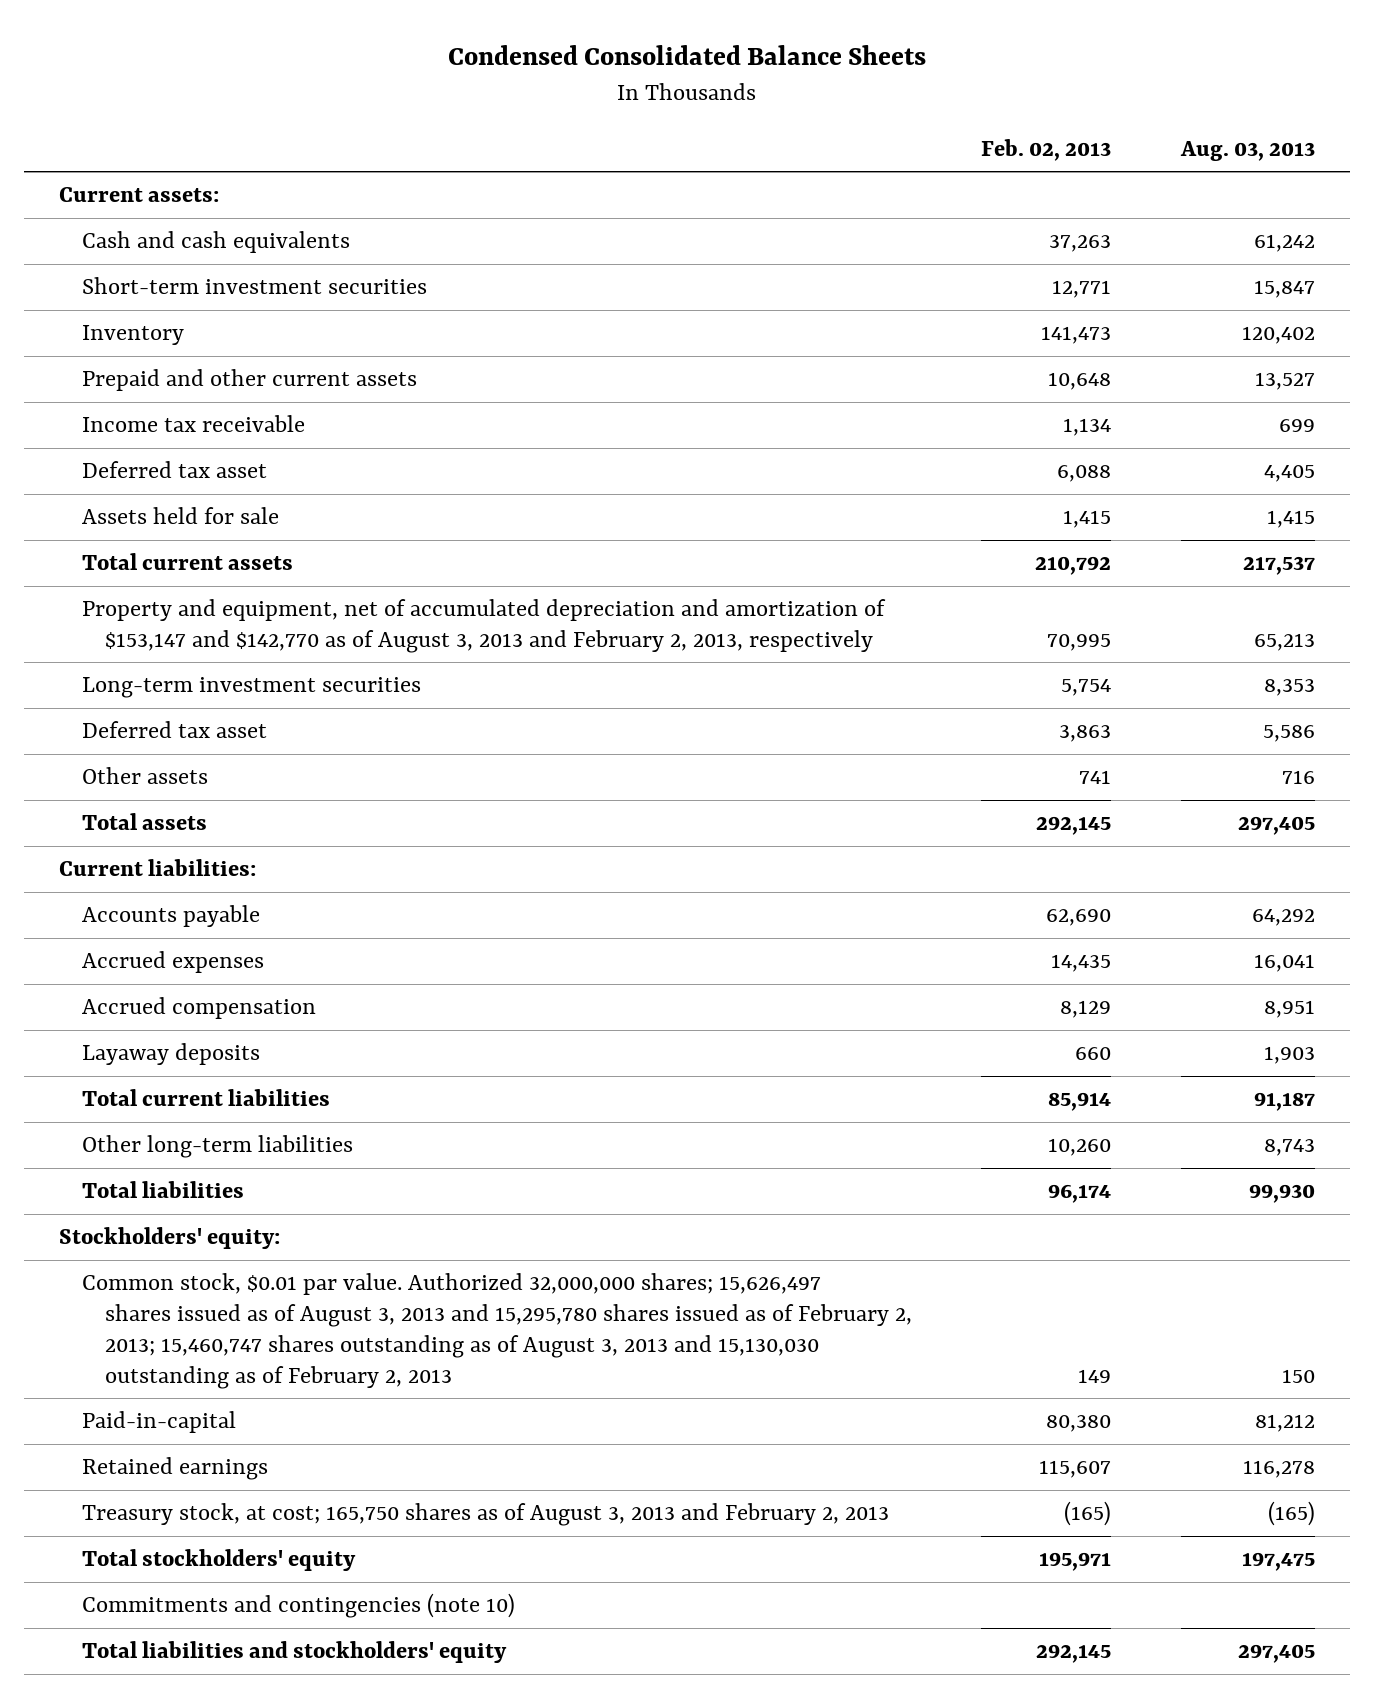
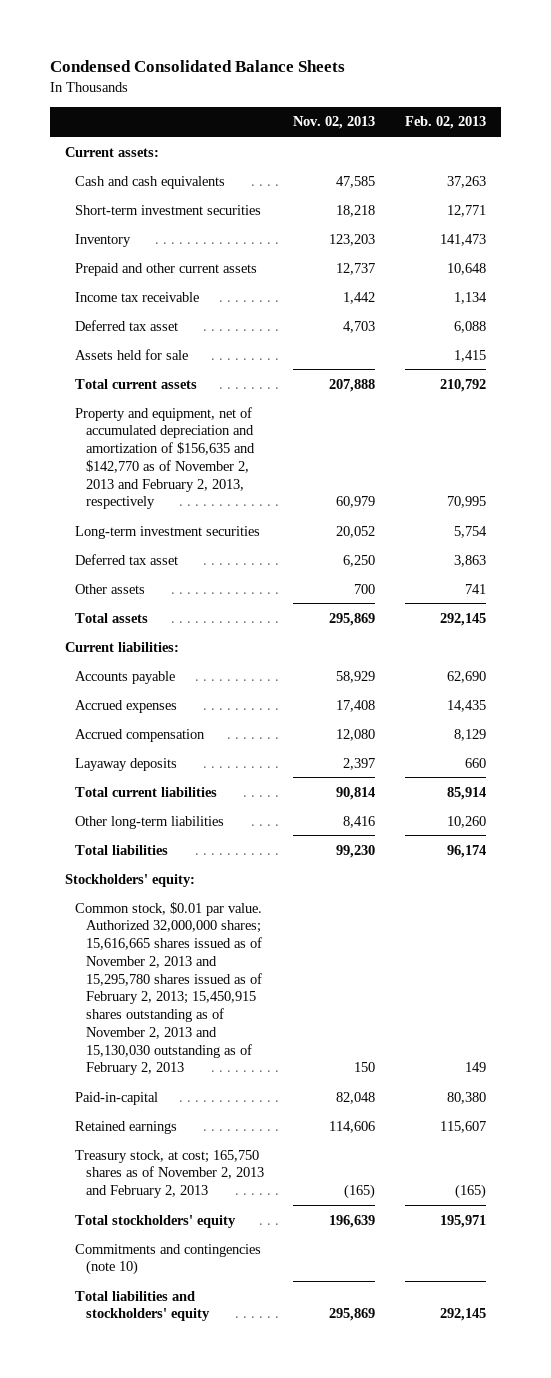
[1179,141,1315,162] Aug. 03, 2013 -> none
none -> [293,116,376,130] Nov. 02, 2013
[81,599,886,654] Property and equipment, net of accumulated depreciation and amortization of $153,147 and $142,770 as of August 3, 2013 and February 2, 2013, respectively -> [75,406,255,510] Property and equipment, net of accumulated depreciation and amortization of $156,635 and $142,770 as of November 2, 2013 and February 2, 2013, respectively
[81,1273,912,1389] Common stock, $0.01 par value. Authorized 32,000,000 shares; 15,626,497 shares issued as of August 3, 2013 and 15,295,780 shares issued as of February 2, 2013; 15,460,747 shares outstanding as of August 3, 2013 and 15,130,030 outstanding as of February 2, 2013 -> [75,901,263,1076] Common stock, $0.01 par value. Authorized 32,000,000 shares; 15,616,665 shares issued as of November 2, 2013 and 15,295,780 shares issued as of February 2, 2013; 15,450,915 shares outstanding as of November 2, 2013 and 15,130,030 outstanding as of February 2, 2013
[81,1503,889,1527] Treasury stock, at cost; 165,750 shares as of August 3, 2013 and February 2, 2013 -> [75,1149,264,1199] Treasury stock, at cost; 165,750 shares as of November 2, 2013 and February 2, 2013

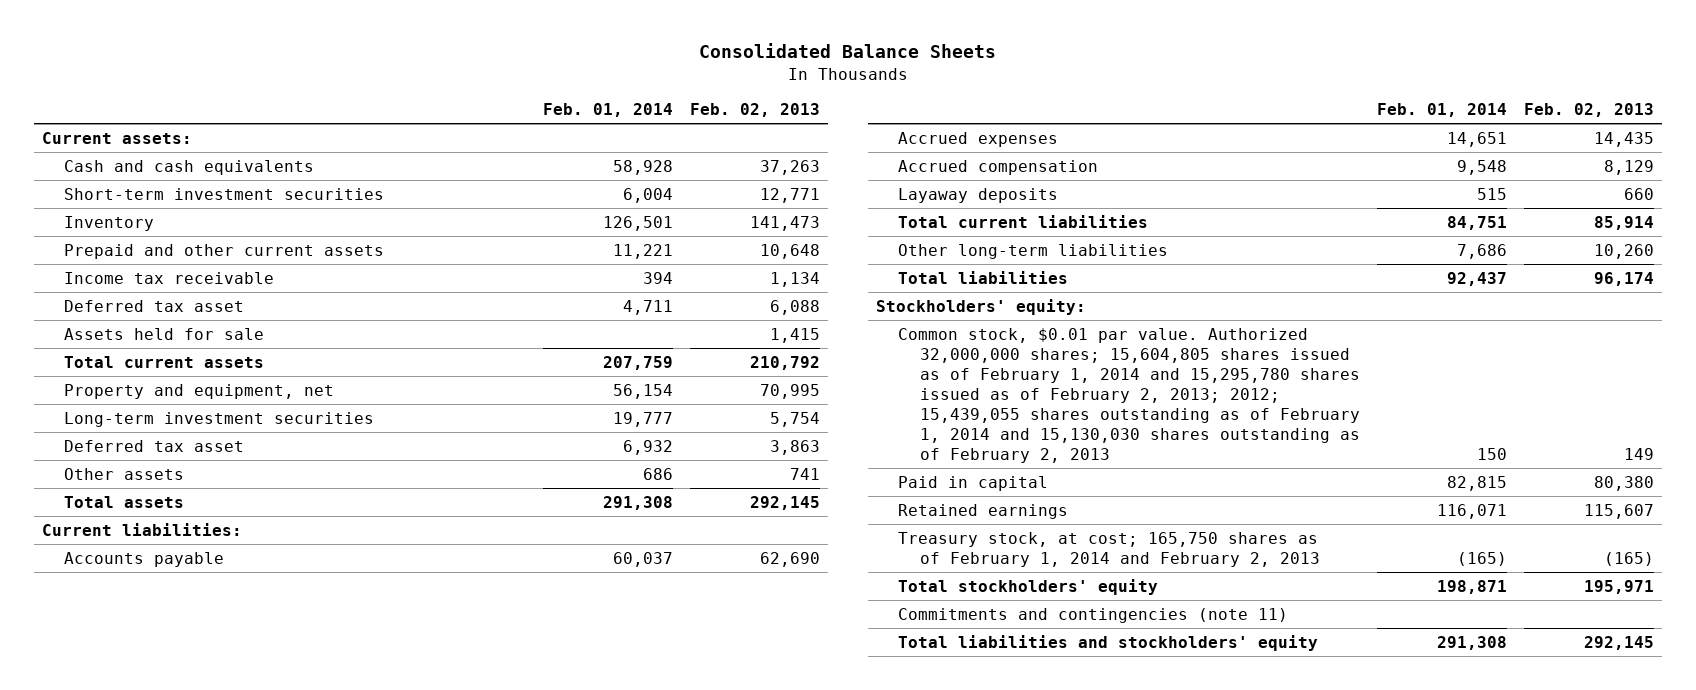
[49,60,345,73] Condensed Consolidated Balance Sheets -> [698,43,996,59] Consolidated Balance Sheets
[293,116,376,130] Nov. 02, 2013 -> none
none -> [543,103,674,118] Feb. 01, 2014
[75,406,255,510] Property and equipment, net of accumulated depreciation and amortization of $156,635 and $142,770 as of November 2, 2013 and February 2, 2013, respectively -> [64,383,335,399] Property and equipment, net
[75,901,263,1076] Common stock, $0.01 par value. Authorized 32,000,000 shares; 15,616,665 shares issued as of November 2, 2013 and 15,295,780 shares issued as of February 2, 2013; 15,450,915 shares outstanding as of November 2, 2013 and 15,130,030 outstanding as of February 2, 2013 -> [898,327,1361,463] Common stock, $0.01 par value. Authorized 32,000,000 shares; 15,604,805 shares issued as of February 1, 2014 and 15,295,780 shares issued as of February 2, 2013; 2012; 15,439,055 shares outstanding as of February 1, 2014 and 15,130,030 shares outstanding as of February 2, 2013
[75,1091,159,1105] Paid-in-capital -> [898,475,1049,491] Paid in capital
[75,1149,264,1199] Treasury stock, at cost; 165,750 shares as of November 2, 2013 and February 2, 2013 -> [898,531,1321,567] Treasury stock, at cost; 165,750 shares as of February 1, 2014 and February 2, 2013
[75,1243,262,1276] Commitments and contingencies (note 10) -> [898,607,1289,623] Commitments and contingencies (note 11)

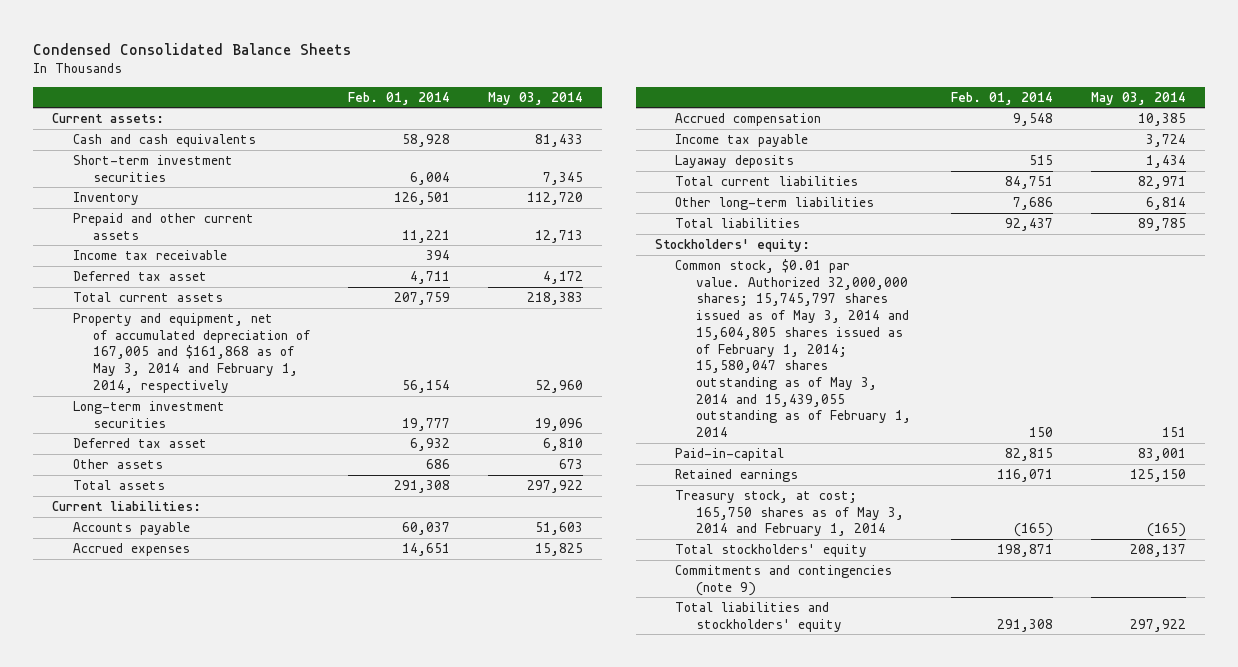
[698,43,996,59] Consolidated Balance Sheets -> [33,42,352,55] Condensed Consolidated Balance Sheets
[689,103,820,118] Feb. 02, 2013 -> none
none -> [488,91,584,105] May 03, 2014
[64,327,265,340] Assets held for sale -> none
[64,383,335,399] Property and equipment, net -> [72,313,310,393] Property and equipment, net of accumulated depreciation of 167,005 and $161,868 as of May 3, 2014 and February 1, 2014, respectively
none -> [675,134,809,148] Income tax payable
[898,327,1361,463] Common stock, $0.01 par value. Authorized 32,000,000 shares; 15,604,805 shares issued as of February 1, 2014 and 15,295,780 shares issued as of February 2, 2013; 2012; 15,439,055 shares outstanding as of February 1, 2014 and 15,130,030 shares outstanding as of February 2, 2013 -> [675,259,911,438] Common stock, $0.01 par value. Authorized 32,000,000 shares; 15,745,797 shares issued as of May 3, 2014 and 15,604,805 shares issued as of February 1, 2014; 15,580,047 shares outstanding as of May 3, 2014 and 15,439,055 outstanding as of February 1, 2014
[898,475,1049,491] Paid in capital -> [675,448,785,462] Paid-in-capital
[898,531,1321,567] Treasury stock, at cost; 165,750 shares as of February 1, 2014 and February 2, 2013 -> [675,490,904,537] Treasury stock, at cost; 165,750 shares as of May 3, 2014 and February 1, 2014
[898,607,1289,623] Commitments and contingencies (note 11) -> [675,565,893,596] Commitments and contingencies (note 9)

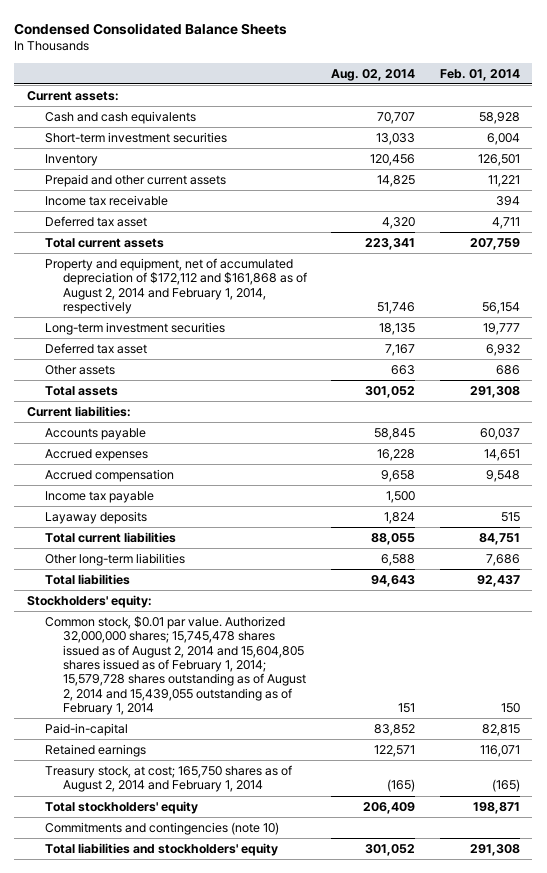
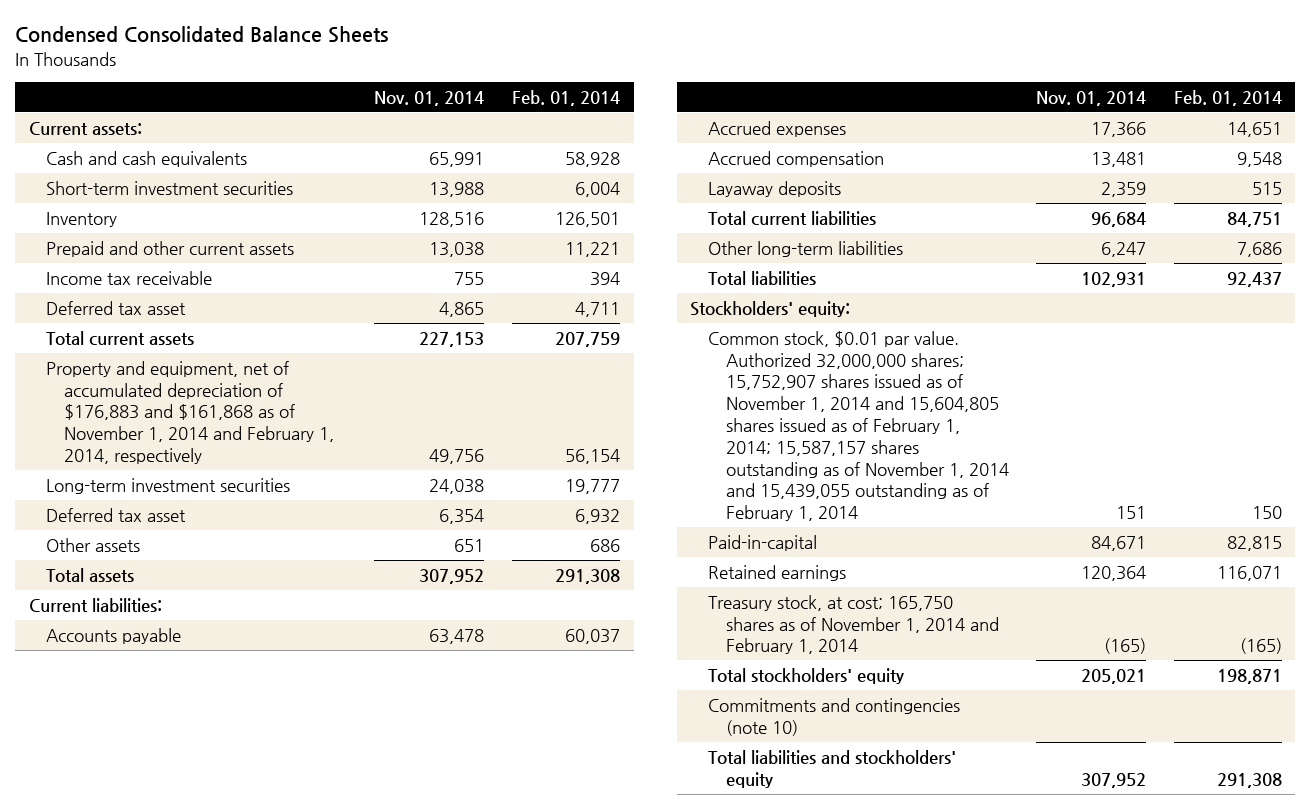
[331,68,416,81] Aug. 02, 2014 -> none
none -> [374,90,485,106] Nov. 01, 2014
[44,258,307,315] Property and equipment, net of accumulated depreciation of $172,112 and $161,868 as of August 2, 2014 and February 1, 2014, respectively -> [46,360,334,465] Property and equipment, net of accumulated depreciation of $176,883 and $161,868 as of November 1, 2014 and February 1, 2014, respectively
[44,491,154,504] Income tax payable -> none
[44,616,306,716] Common stock, $0.01 par value. Authorized 32,000,000 shares; 15,745,478 shares issued as of August 2, 2014 and 15,604,805 shares issued as of February 1, 2014; 15,579,728 shares outstanding as of August 2, 2014 and 15,439,055 outstanding as of February 1, 2014 -> [707,330,1009,522] Common stock, $0.01 par value. Authorized 32,000,000 shares; 15,752,907 shares issued as of November 1, 2014 and 15,604,805 shares issued as of February 1, 2014; 15,587,157 shares outstanding as of November 1, 2014 and 15,439,055 outstanding as of February 1, 2014
[44,765,292,793] Treasury stock, at cost; 165,750 shares as of August 2, 2014 and February 1, 2014 -> [707,594,999,655] Treasury stock, at cost; 165,750 shares as of November 1, 2014 and February 1, 2014

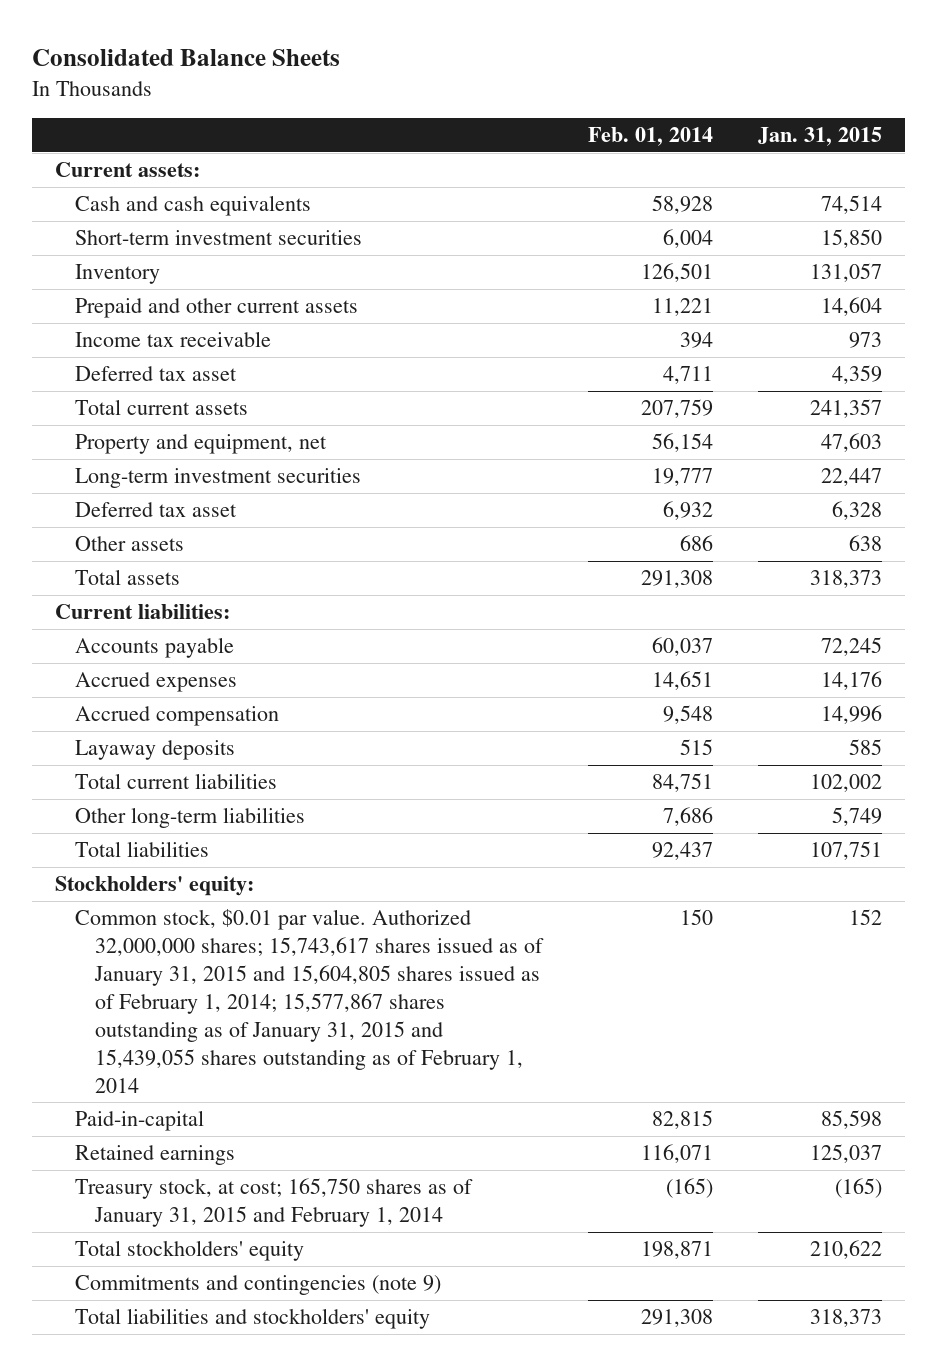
[14,26,388,44] Condensed Consolidated Balance Sheets -> [32,49,341,67] Consolidated Balance Sheets
[374,90,485,106] Nov. 01, 2014 -> none
none -> [758,126,883,146] Jan. 31, 2015
[46,360,334,465] Property and equipment, net of accumulated depreciation of $176,883 and $161,868 as of November 1, 2014 and February 1, 2014, respectively -> [75,434,328,455] Property and equipment, net
[707,330,1009,522] Common stock, $0.01 par value. Authorized 32,000,000 shares; 15,752,907 shares issued as of November 1, 2014 and 15,604,805 shares issued as of February 1, 2014; 15,587,157 shares outstanding as of November 1, 2014 and 15,439,055 outstanding as of February 1, 2014 -> [75,909,545,1093] Common stock, $0.01 par value. Authorized 32,000,000 shares; 15,743,617 shares issued as of January 31, 2015 and 15,604,805 shares issued as of February 1, 2014; 15,577,867 shares outstanding as of January 31, 2015 and 15,439,055 shares outstanding as of February 1, 2014
[707,594,999,655] Treasury stock, at cost; 165,750 shares as of November 1, 2014 and February 1, 2014 -> [75,1178,474,1228] Treasury stock, at cost; 165,750 shares as of January 31, 2015 and February 1, 2014
[707,697,960,736] Commitments and contingencies (note 10) -> [75,1275,442,1296] Commitments and contingencies (note 9)

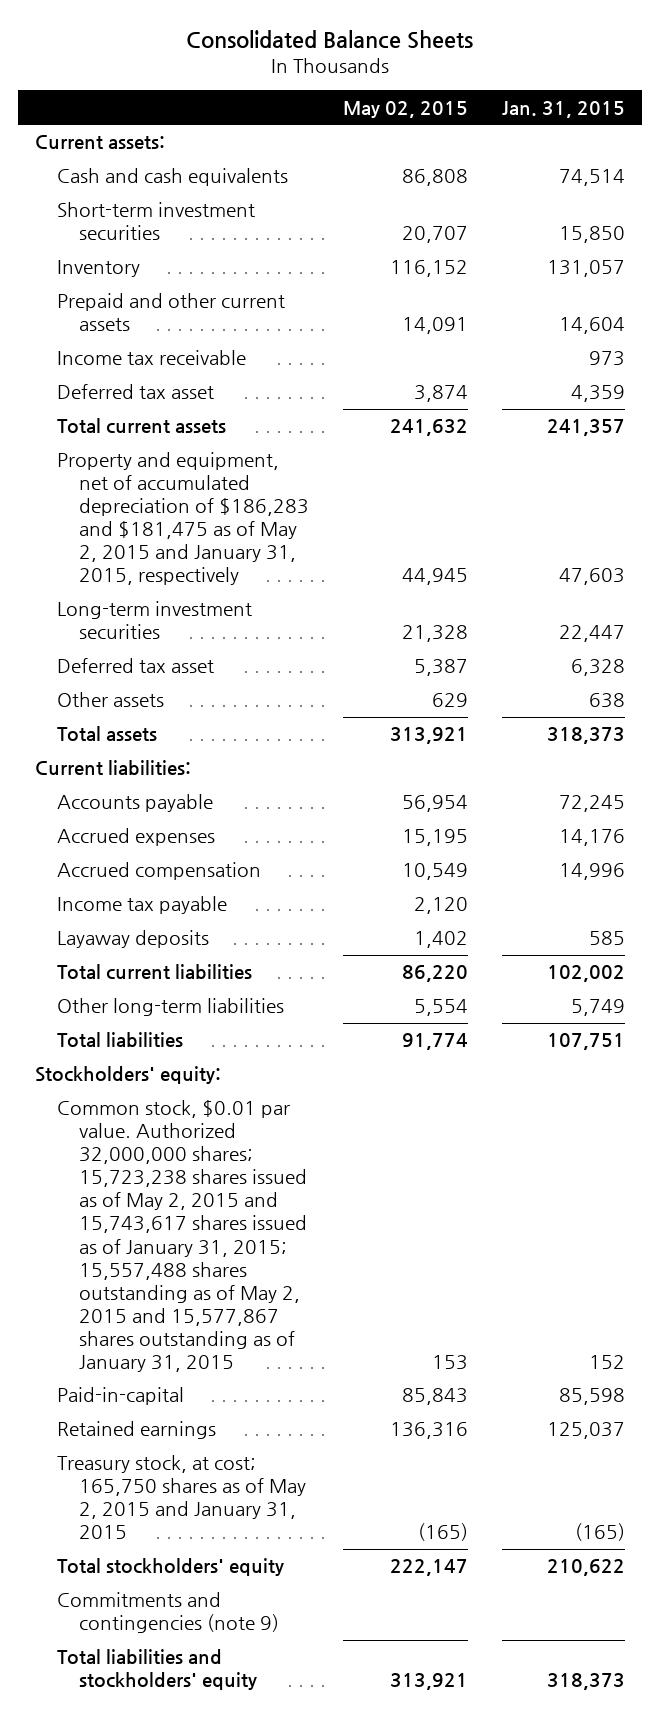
[587,126,713,146] Feb. 01, 2014 -> none
none -> [343,100,469,118] May 02, 2015
[75,434,328,455] Property and equipment, net -> [57,452,310,586] Property and equipment, net of accumulated depreciation of $186,283 and $181,475 as of May 2, 2015 and January 31, 2015, respectively
none -> [57,896,228,915] Income tax payable
[75,909,545,1093] Common stock, $0.01 par value. Authorized 32,000,000 shares; 15,743,617 shares issued as of January 31, 2015 and 15,604,805 shares issued as of February 1, 2014; 15,577,867 shares outstanding as of January 31, 2015 and 15,439,055 shares outstanding as of February 1, 2014 -> [57,1100,308,1372] Common stock, $0.01 par value. Authorized 32,000,000 shares; 15,723,238 shares issued as of May 2, 2015 and 15,743,617 shares issued as of January 31, 2015; 15,557,488 shares outstanding as of May 2, 2015 and 15,577,867 shares outstanding as of January 31, 2015
[75,1178,474,1228] Treasury stock, at cost; 165,750 shares as of January 31, 2015 and February 1, 2014 -> [57,1455,307,1540] Treasury stock, at cost; 165,750 shares as of May 2, 2015 and January 31, 2015

